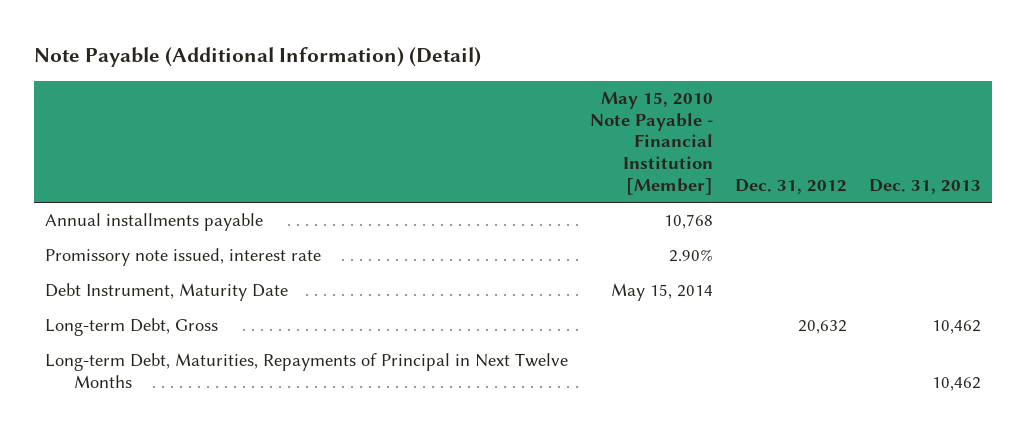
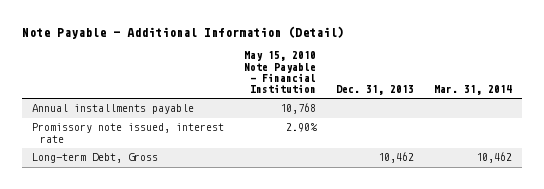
[34,47,482,68] Note Payable (Additional Information) (Detail) -> [22,25,345,39] Note Payable - Additional Information (Detail)
[590,91,714,195] May 15, 2010 Note Payable - Financial Institution [Member] -> none
[735,178,848,194] Dec. 31, 2012 -> none
none -> [244,51,317,94] May 15, 2010 Note Payable - Financial Institution
none -> [433,85,512,96] Mar. 31, 2014
[45,283,289,302] Debt Instrument, Maturity Date -> none
[45,353,569,388] Long-term Debt, Maturities, Repayments of Principal in Next Twelve Months -> none

